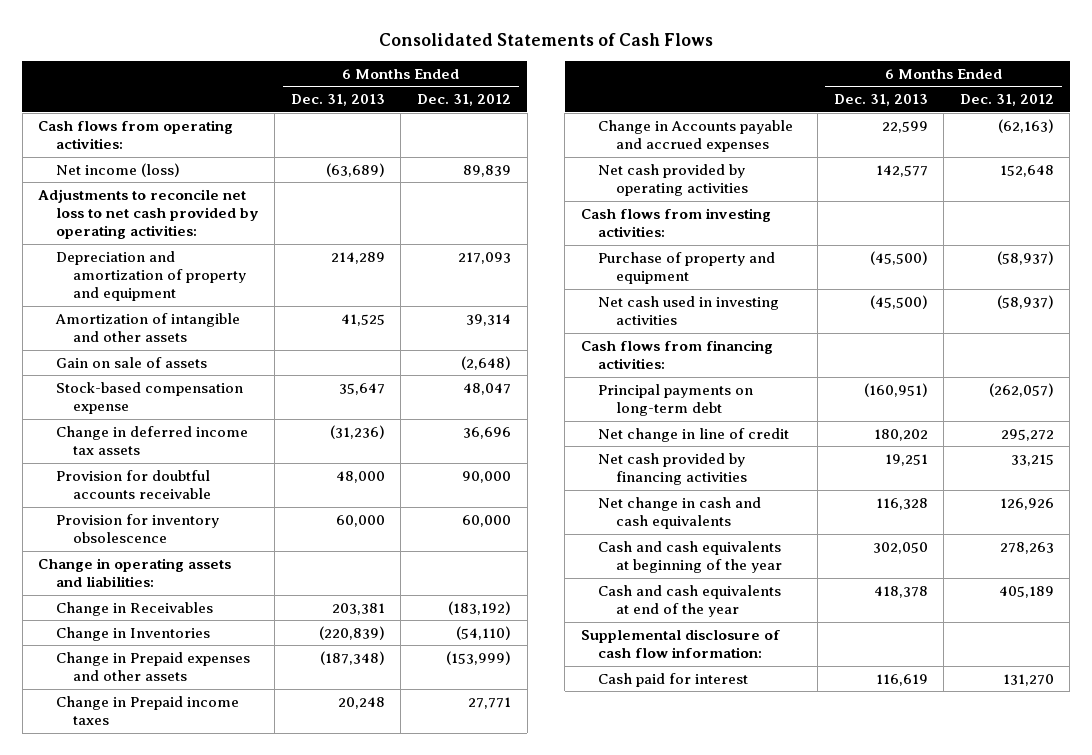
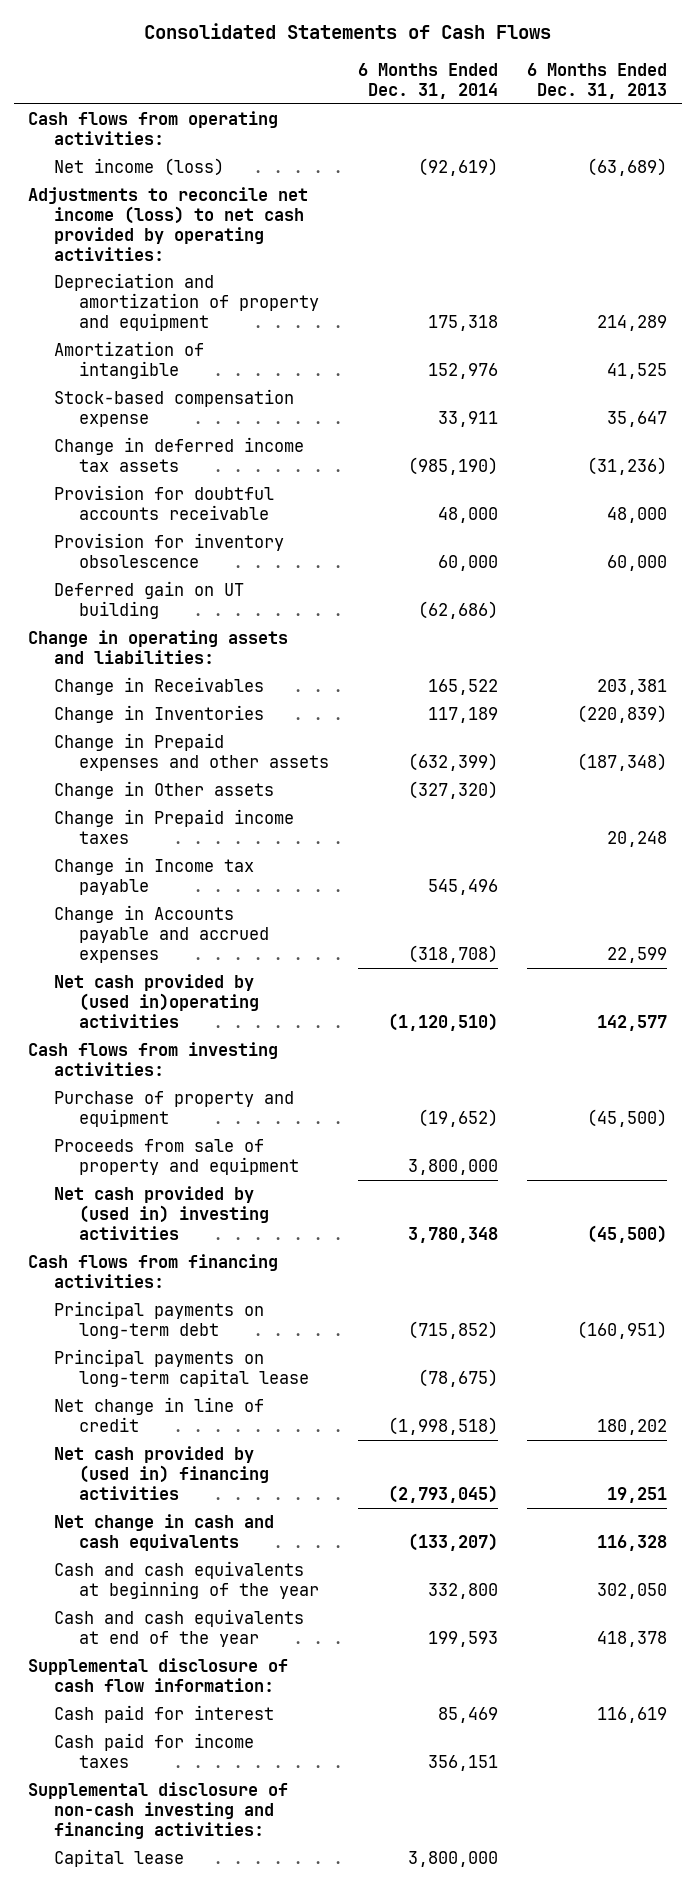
[417,94,512,107] Dec. 31, 2012 -> none
none -> [357,62,498,99] 6 Months Ended Dec. 31, 2014
[38,188,259,240] Adjustments to reconcile net loss to net cash provided by operating activities: -> [28,186,309,261] Adjustments to reconcile net income (loss) to net cash provided by operating activities:
[55,356,207,368] Gain on sale of assets -> none
[54,312,240,343] Amortization of intangible and other assets -> [53,340,204,379] Amortization of intangible
none -> [53,580,244,619] Deferred gain on UT building
none -> [53,780,274,799] Change in Other assets
none -> [53,856,254,895] Change in Income tax payable
[598,163,748,197] Net cash provided by operating activities -> [53,973,259,1028] Net cash provided by (used in)operating activities
none -> [53,1138,299,1175] Proceeds from sale of property and equipment
[598,295,780,326] Net cash used in investing activities -> [53,1185,269,1240] Net cash provided by (used in) investing activities
none -> [53,1348,309,1387] Principal payments on long-term capital lease
[598,452,747,486] Net cash provided by financing activities -> [53,1445,269,1500] Net cash provided by (used in) financing activities
none -> [53,1732,254,1768] Cash paid for income taxes
none -> [28,1781,289,1839] Supplemental disclosure of non-cash investing and financing activities:
none -> [53,1848,184,1867] Capital lease

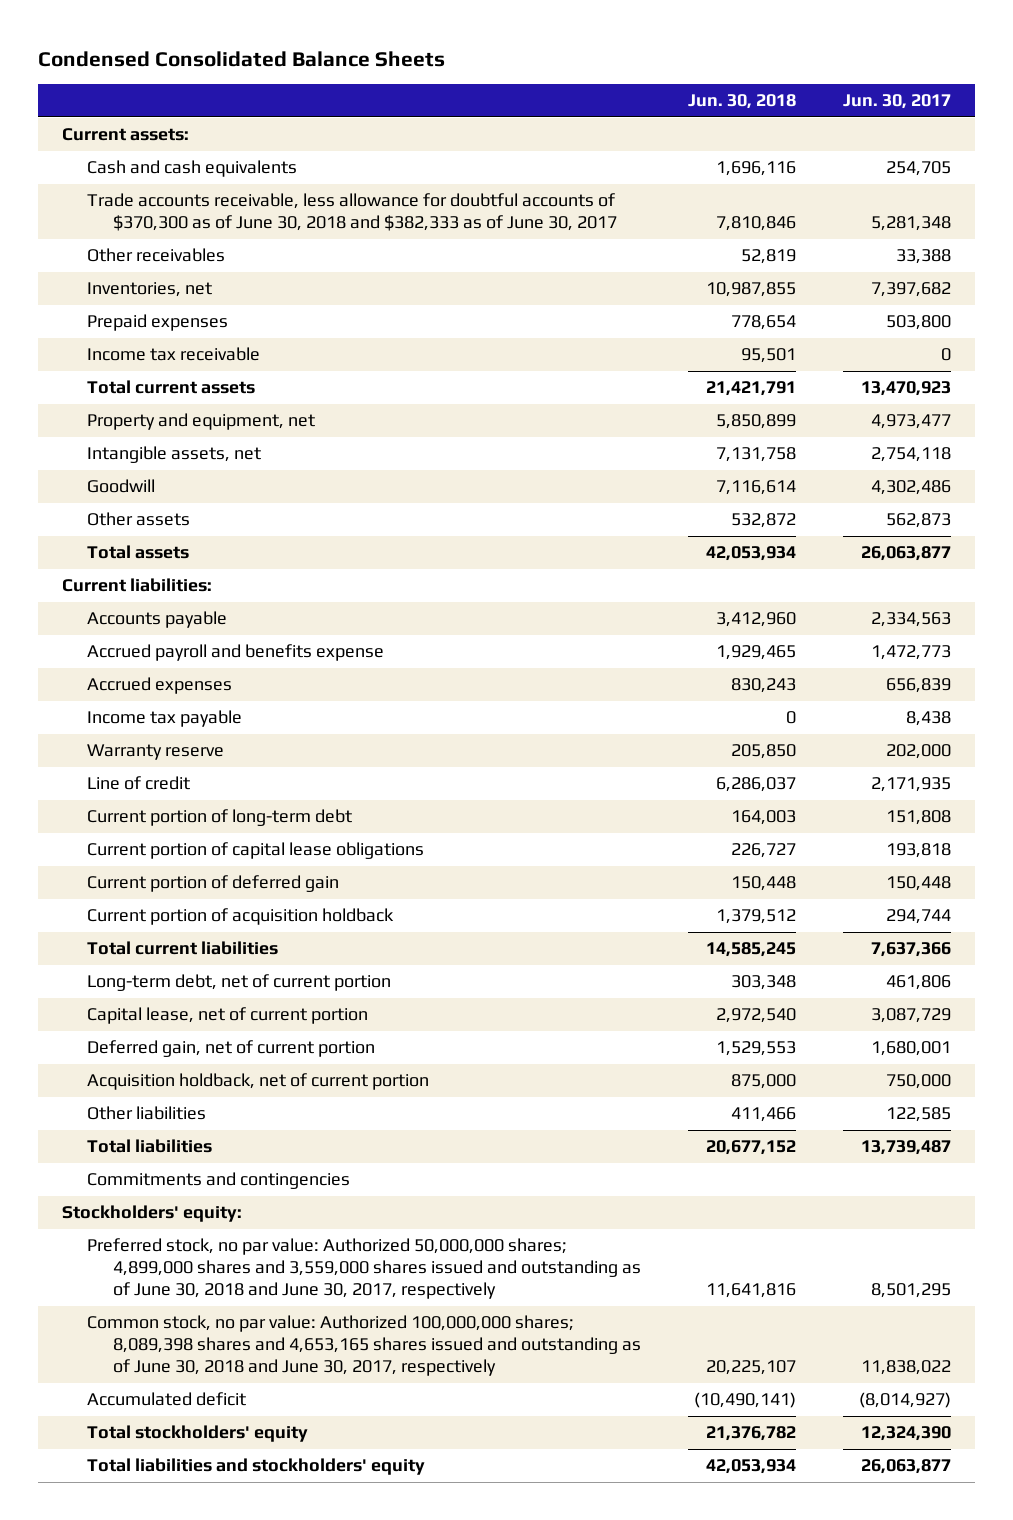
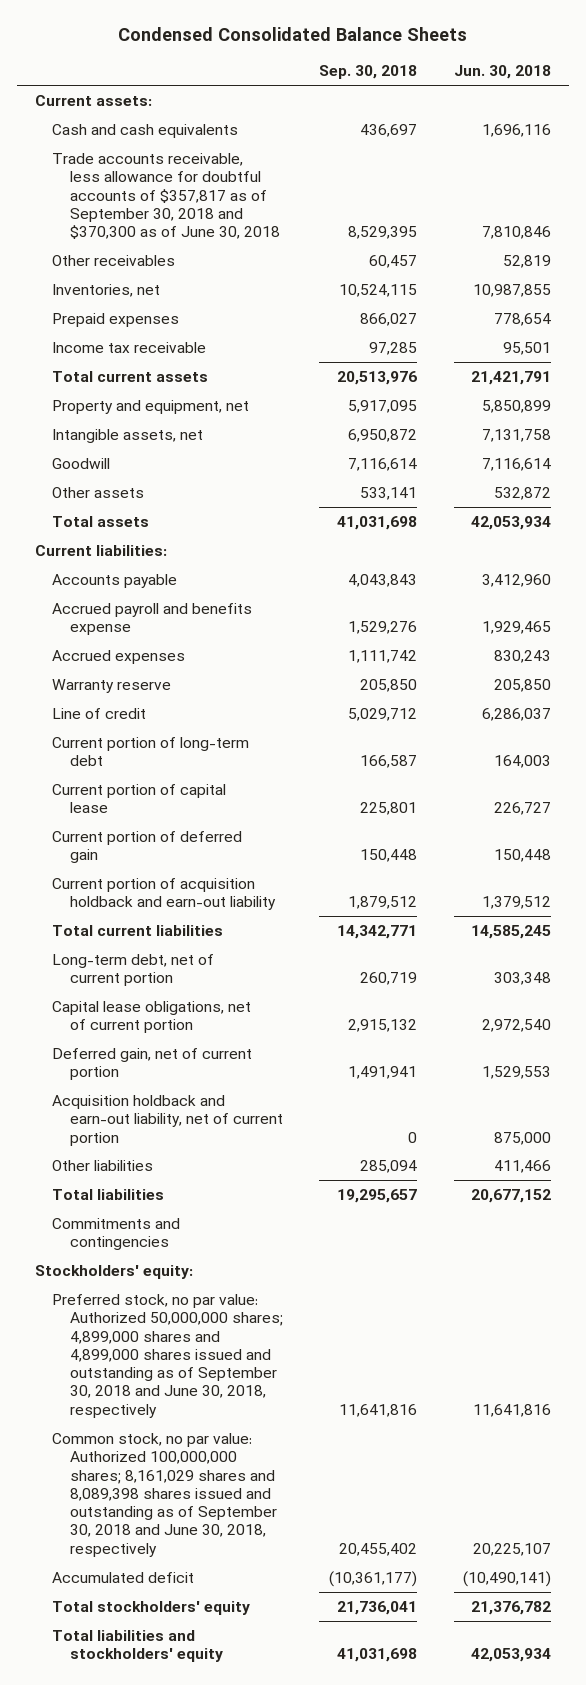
[843,94,952,110] Jun. 30, 2017 -> none
none -> [319,65,418,80] Sep. 30, 2018
[87,193,617,232] Trade accounts receivable, less allowance for doubtful accounts of $370,300 as of June 30, 2018 and $382,333 as of June 30, 2017 -> [52,152,280,240] Trade accounts receivable, less allowance for doubtful accounts of $357,817 as of September 30, 2018 and $370,300 as of June 30, 2018
[87,710,243,728] Income tax payable -> none
[87,842,425,860] Current portion of capital lease obligations -> [52,783,227,814] Current portion of capital lease
[87,908,395,926] Current portion of acquisition holdback -> [52,877,276,911] Current portion of acquisition holdback and earn-out liability
[87,1007,369,1025] Capital lease, net of current portion -> [52,1000,252,1034] Capital lease obligations, net of current portion
[87,1073,430,1091] Acquisition holdback, net of current portion -> [52,1094,283,1146] Acquisition holdback and earn-out liability, net of current portion
[87,1238,641,1300] Preferred stock, no par value: Authorized 50,000,000 shares; 4,899,000 shares and 3,559,000 shares issued and outstanding as of June 30, 2018 and June 30, 2017, respectively -> [52,1293,283,1418] Preferred stock, no par value: Authorized 50,000,000 shares; 4,899,000 shares and 4,899,000 shares issued and outstanding as of September 30, 2018 and June 30, 2018, respectively
[87,1315,641,1377] Common stock, no par value: Authorized 100,000,000 shares; 8,089,398 shares and 4,653,165 shares issued and outstanding as of June 30, 2018 and June 30, 2017, respectively -> [52,1432,277,1557] Common stock, no par value: Authorized 100,000,000 shares; 8,161,029 shares and 8,089,398 shares issued and outstanding as of September 30, 2018 and June 30, 2018, respectively

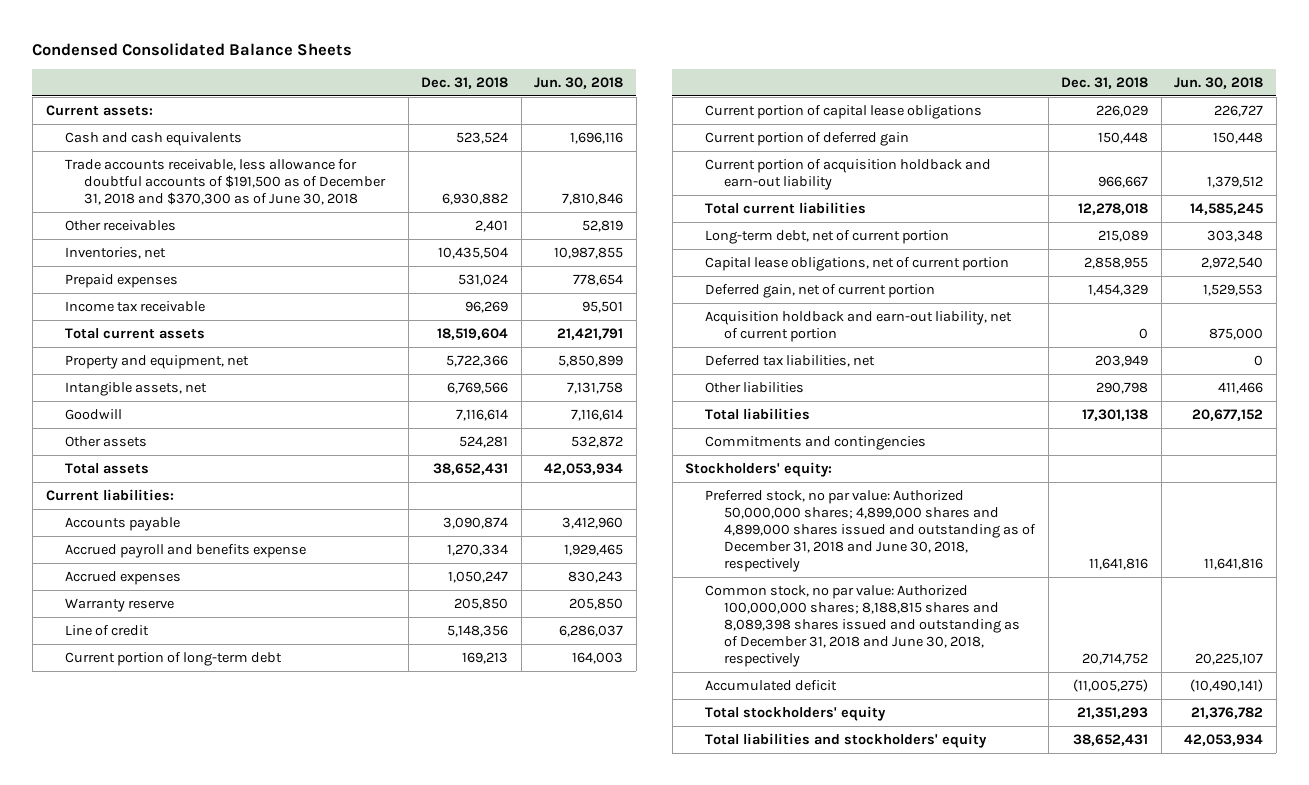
[319,65,418,80] Sep. 30, 2018 -> none
none -> [421,76,509,89] Dec. 31, 2018
[52,152,280,240] Trade accounts receivable, less allowance for doubtful accounts of $357,817 as of September 30, 2018 and $370,300 as of June 30, 2018 -> [64,158,387,206] Trade accounts receivable, less allowance for doubtful accounts of $191,500 as of December 31, 2018 and $370,300 as of June 30, 2018
[52,783,227,814] Current portion of capital lease -> [704,104,982,119] Current portion of capital lease obligations
none -> [704,354,875,367] Deferred tax liabilities, net
[52,1293,283,1418] Preferred stock, no par value: Authorized 50,000,000 shares; 4,899,000 shares and 4,899,000 shares issued and outstanding as of September 30, 2018 and June 30, 2018, respectively -> [704,489,1037,573] Preferred stock, no par value: Authorized 50,000,000 shares; 4,899,000 shares and 4,899,000 shares issued and outstanding as of December 31, 2018 and June 30, 2018, respectively
[52,1432,277,1557] Common stock, no par value: Authorized 100,000,000 shares; 8,161,029 shares and 8,089,398 shares issued and outstanding as of September 30, 2018 and June 30, 2018, respectively -> [704,584,1021,668] Common stock, no par value: Authorized 100,000,000 shares; 8,188,815 shares and 8,089,398 shares issued and outstanding as of December 31, 2018 and June 30, 2018, respectively

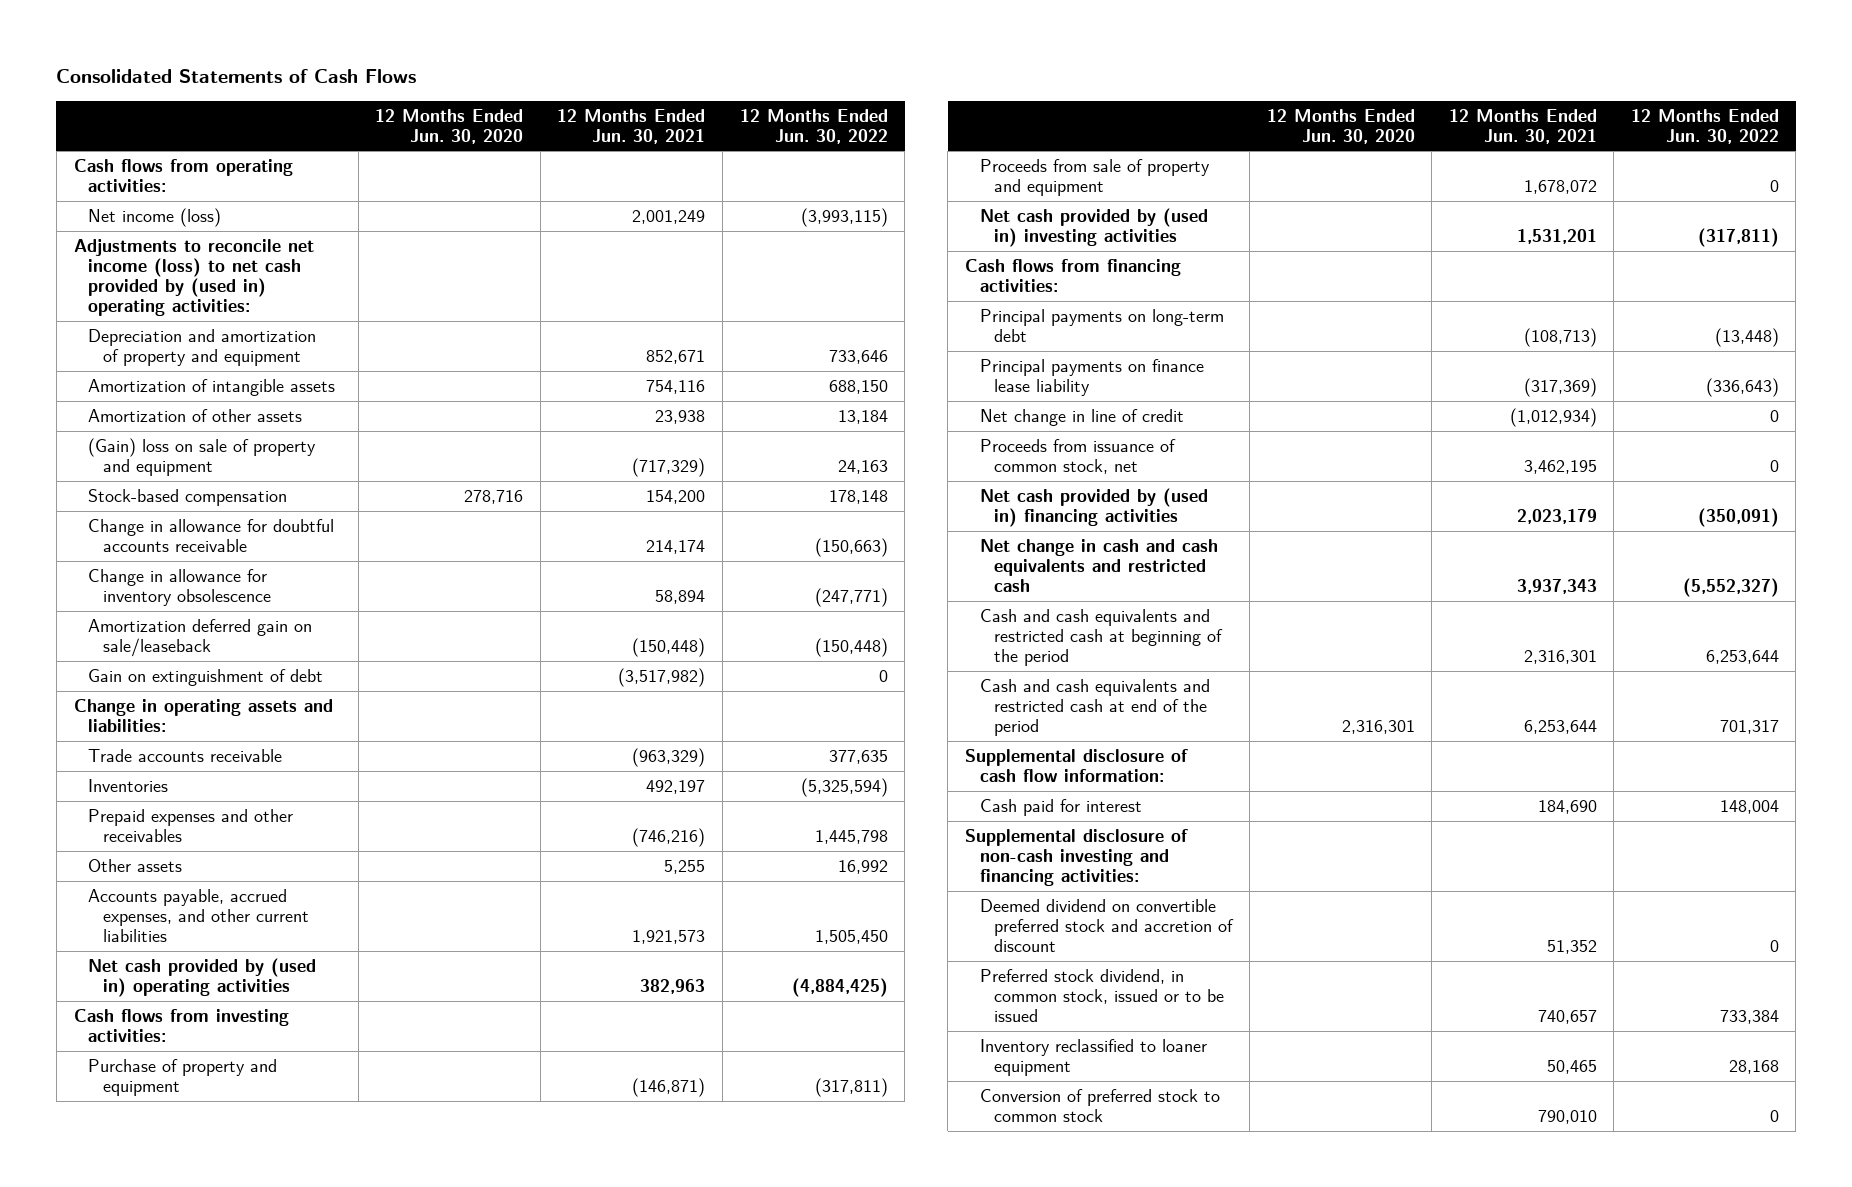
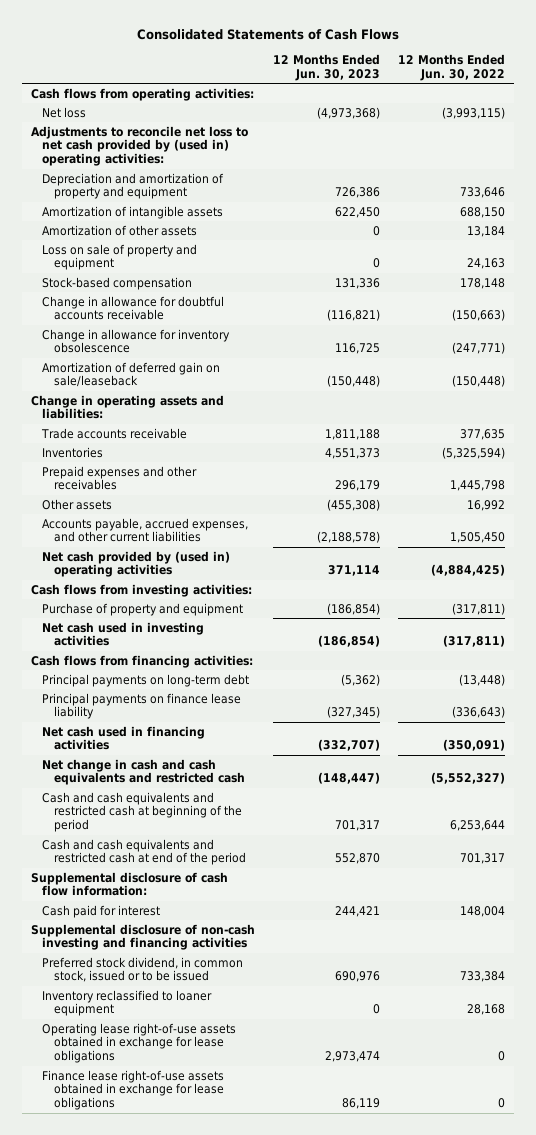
[375,108,524,144] 12 Months Ended Jun. 30, 2020 -> none
[557,108,706,144] 12 Months Ended Jun. 30, 2021 -> none
none -> [272,54,380,81] 12 Months Ended Jun. 30, 2023
[88,208,222,228] Net income (loss) -> [42,106,87,118] Net loss
[73,239,314,317] Adjustments to reconcile net income (loss) to net cash provided by (used in) operating activities: -> [30,125,248,167] Adjustments to reconcile net loss to net cash provided by (used in) operating activities:
[88,438,317,477] (Gain) loss on sale of property and equipment -> [42,243,198,271] Loss on sale of property and equipment
[88,669,324,687] Gain on extinguishment of debt -> none
[88,619,313,658] Amortization deferred gain on sale/leaseback -> [42,361,221,388] Amortization of deferred gain on sale/leaseback
[979,159,1210,197] Proceeds from sale of property and equipment -> none
[979,208,1208,248] Net cash provided by (used in) investing activities -> [42,621,205,647] Net cash used in investing activities
[979,409,1184,427] Net change in line of credit -> none
[979,439,1176,475] Proceeds from issuance of common stock, net -> none
[979,488,1208,528] Net cash provided by (used in) financing activities -> [42,725,206,751] Net cash used in financing activities
[979,899,1235,953] Deemed dividend on convertible preferred stock and accretion of discount -> none
[964,829,1188,887] Supplemental disclosure of non-cash investing and financing activities: -> [30,923,255,951] Supplemental disclosure of non-cash investing and financing activities
[979,1089,1220,1123] Conversion of preferred stock to common stock -> none
none -> [42,1022,237,1064] Operating lease right-of-use assets obtained in exchange for lease obligations
none -> [42,1069,225,1111] Finance lease right-of-use assets obtained in exchange for lease obligations

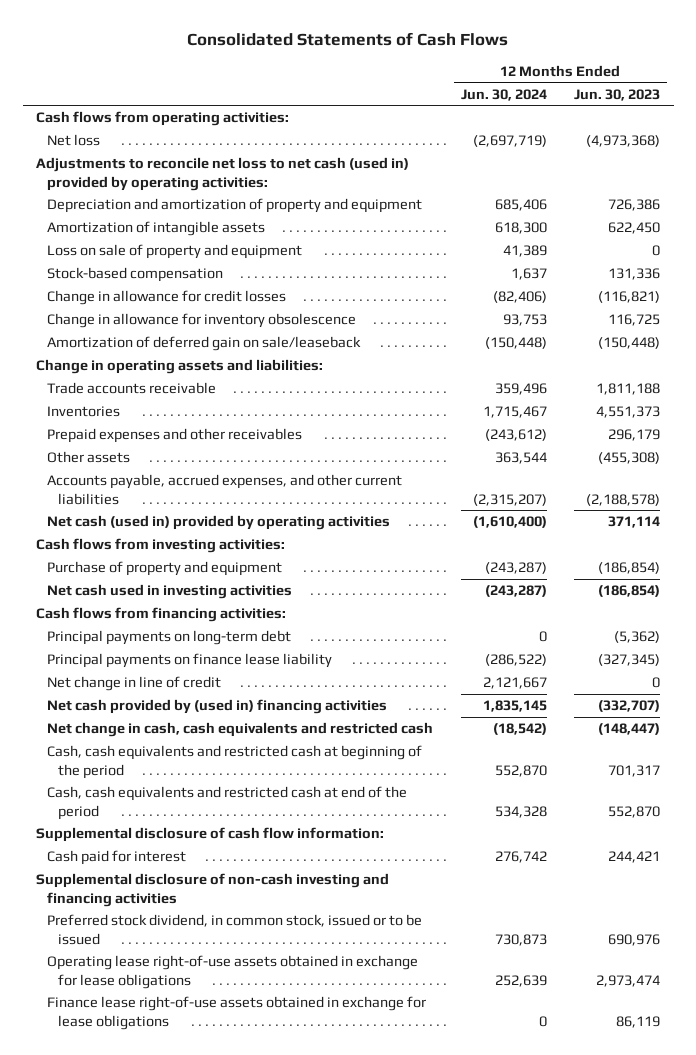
[398,54,506,81] 12 Months Ended Jun. 30, 2022 -> none
none -> [460,88,547,101] Jun. 30, 2024
[30,125,248,167] Adjustments to reconcile net loss to net cash provided by (used in) operating activities: -> [36,157,410,191] Adjustments to reconcile net loss to net cash (used in) provided by operating activities:
[42,224,198,236] Amortization of other assets -> none
[42,295,225,321] Change in allowance for doubtful accounts receivable -> [47,290,287,306] Change in allowance for credit losses
[42,550,231,578] Net cash provided by (used in) operating activities -> [47,515,391,531] Net cash (used in) provided by operating activities
none -> [47,676,222,692] Net change in line of credit
[42,725,206,751] Net cash used in financing activities -> [47,699,388,715] Net cash provided by (used in) financing activities
[42,758,245,786] Net change in cash and cash equivalents and restricted cash -> [47,722,434,738] Net change in cash, cash equivalents and restricted cash
[42,791,242,833] Cash and cash equivalents and restricted cash at beginning of the period -> [47,745,423,779] Cash, cash equivalents and restricted cash at beginning of the period
[42,838,246,866] Cash and cash equivalents and restricted cash at end of the period -> [47,786,408,820] Cash, cash equivalents and restricted cash at end of the period
[42,989,213,1017] Inventory reclassified to loaner equipment -> none

